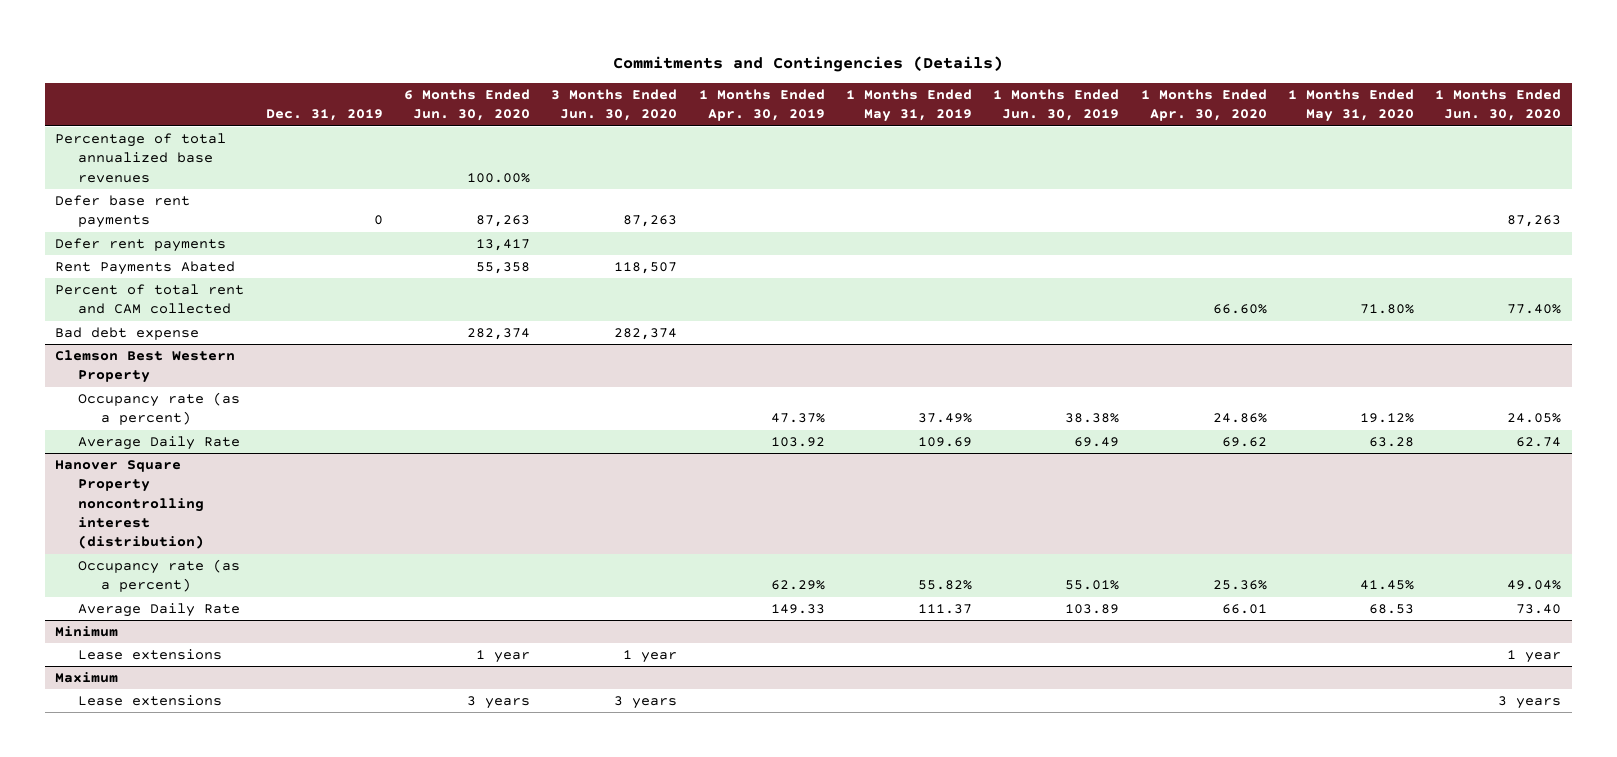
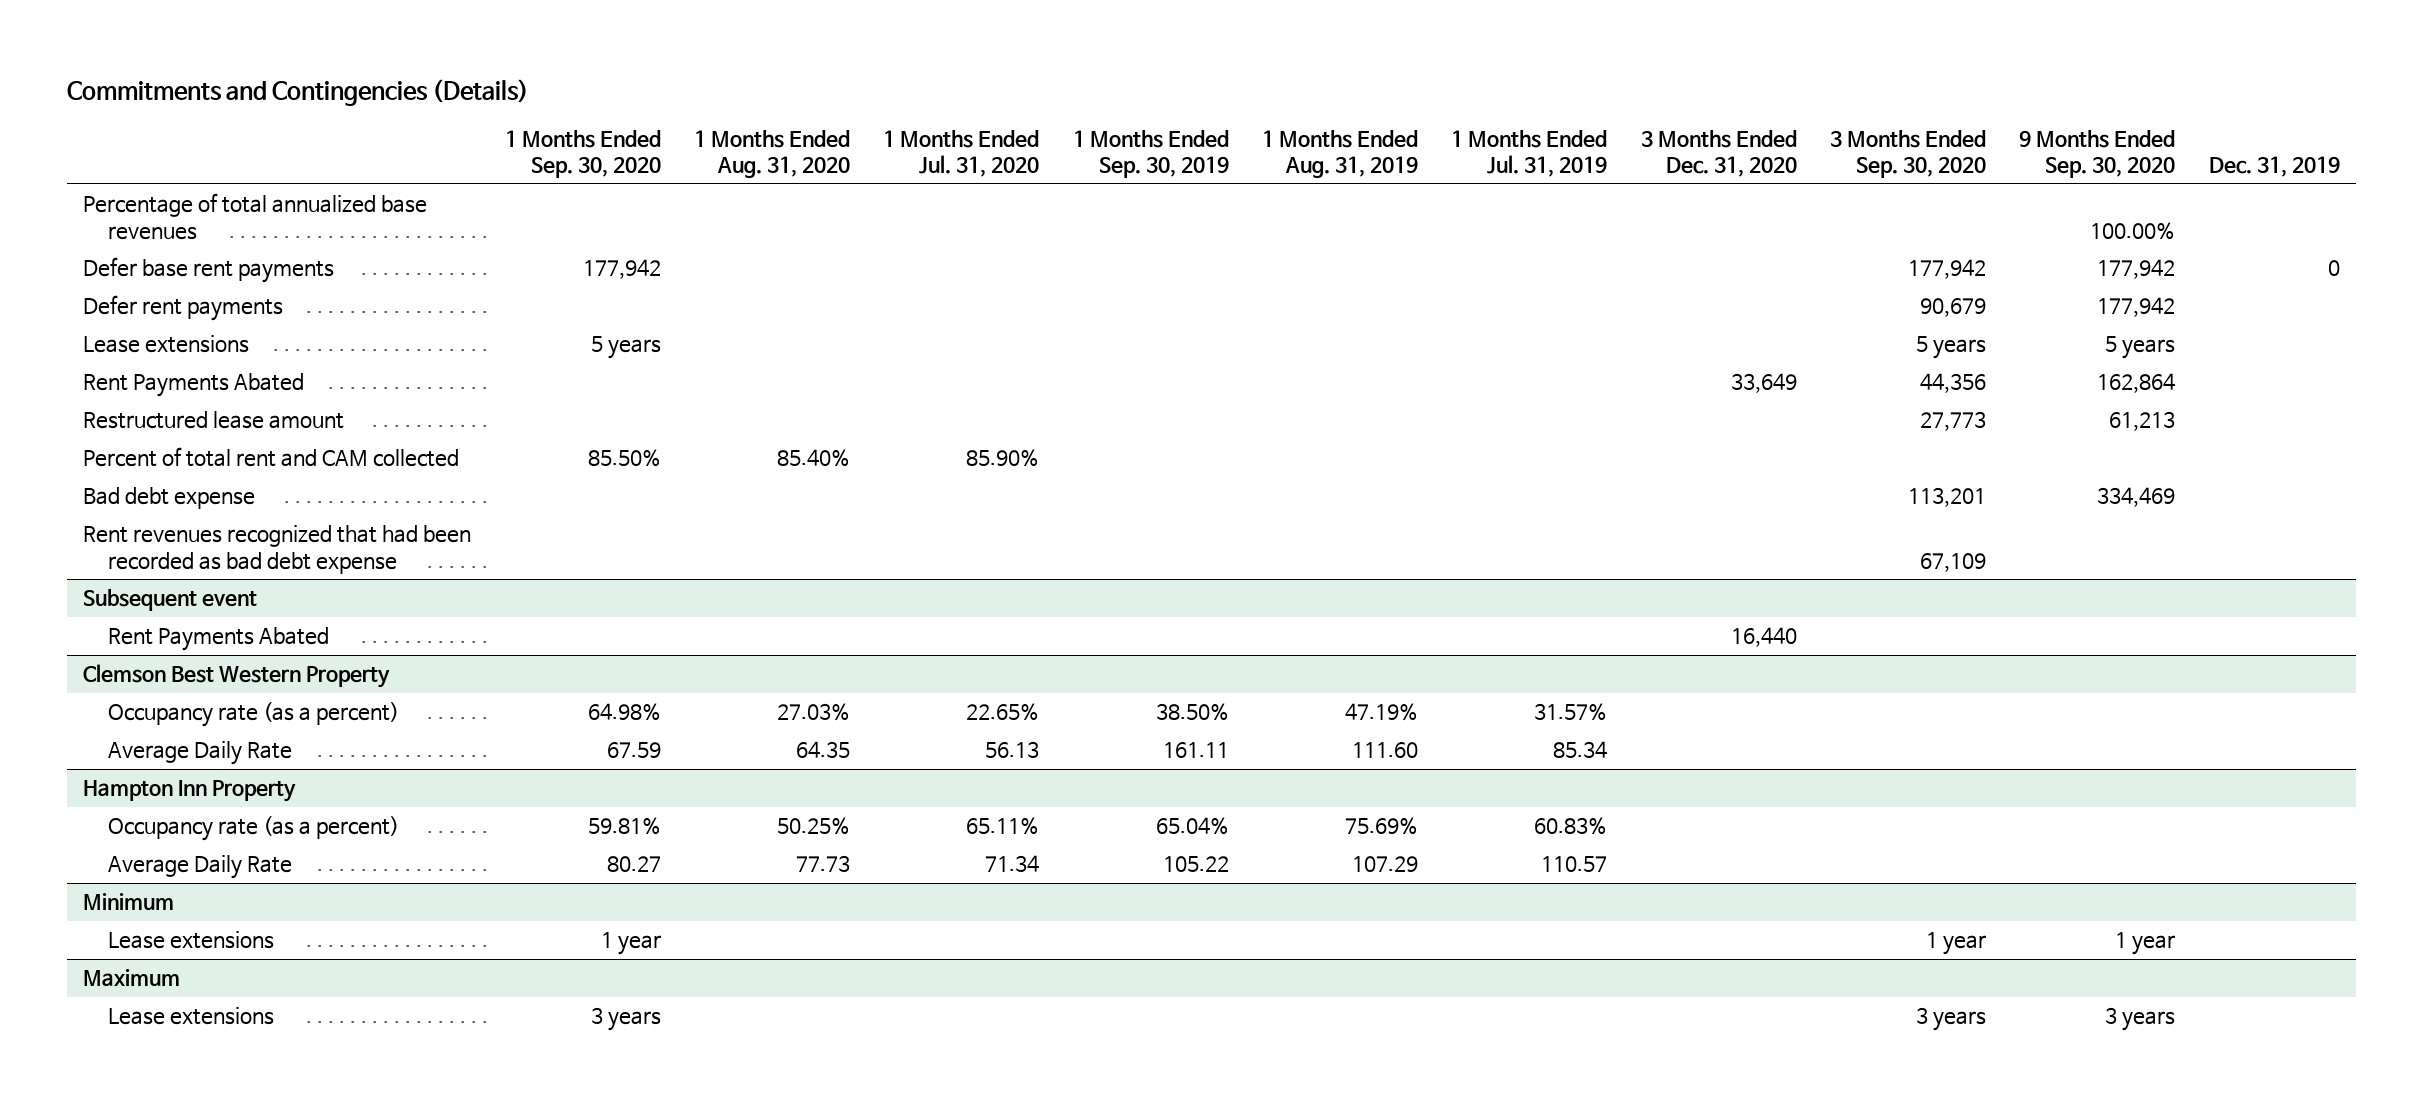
[404,89,531,122] 6 Months Ended Jun. 30, 2020 -> none
[551,89,678,122] 3 Months Ended Jun. 30, 2020 -> none
[698,89,825,122] 1 Months Ended Apr. 30, 2019 -> none
[846,89,973,123] 1 Months Ended May 31, 2019 -> none
[993,89,1120,122] 1 Months Ended Jun. 30, 2019 -> none
[1140,89,1267,122] 1 Months Ended Apr. 30, 2020 -> none
[1288,89,1415,123] 1 Months Ended May 31, 2020 -> none
[1435,89,1562,122] 1 Months Ended Jun. 30, 2020 -> none
none -> [504,129,661,179] 1 Months Ended Sep. 30, 2020
none -> [693,129,850,179] 1 Months Ended Aug. 31, 2020
none -> [883,129,1040,178] 1 Months Ended Jul. 31, 2020
none -> [1072,129,1229,179] 1 Months Ended Sep. 30, 2019
none -> [1261,129,1418,179] 1 Months Ended Aug. 31, 2019
none -> [1451,129,1608,178] 1 Months Ended Jul. 31, 2019
none -> [1640,129,1797,178] 3 Months Ended Dec. 31, 2020
none -> [1829,129,1986,179] 3 Months Ended Sep. 30, 2020
none -> [2019,129,2176,179] 9 Months Ended Sep. 30, 2020
none -> [83,335,250,354] Lease extensions
none -> [83,411,345,430] Restructured lease amount
none -> [83,525,472,574] Rent revenues recognized that had been recorded as bad debt expense
none -> [83,589,258,612] Subsequent event
none -> [107,627,329,652] Rent Payments Abated
[55,460,205,550] Hanover Square Property noncontrolling interest (distribution) -> [83,780,297,803] Hampton Inn Property

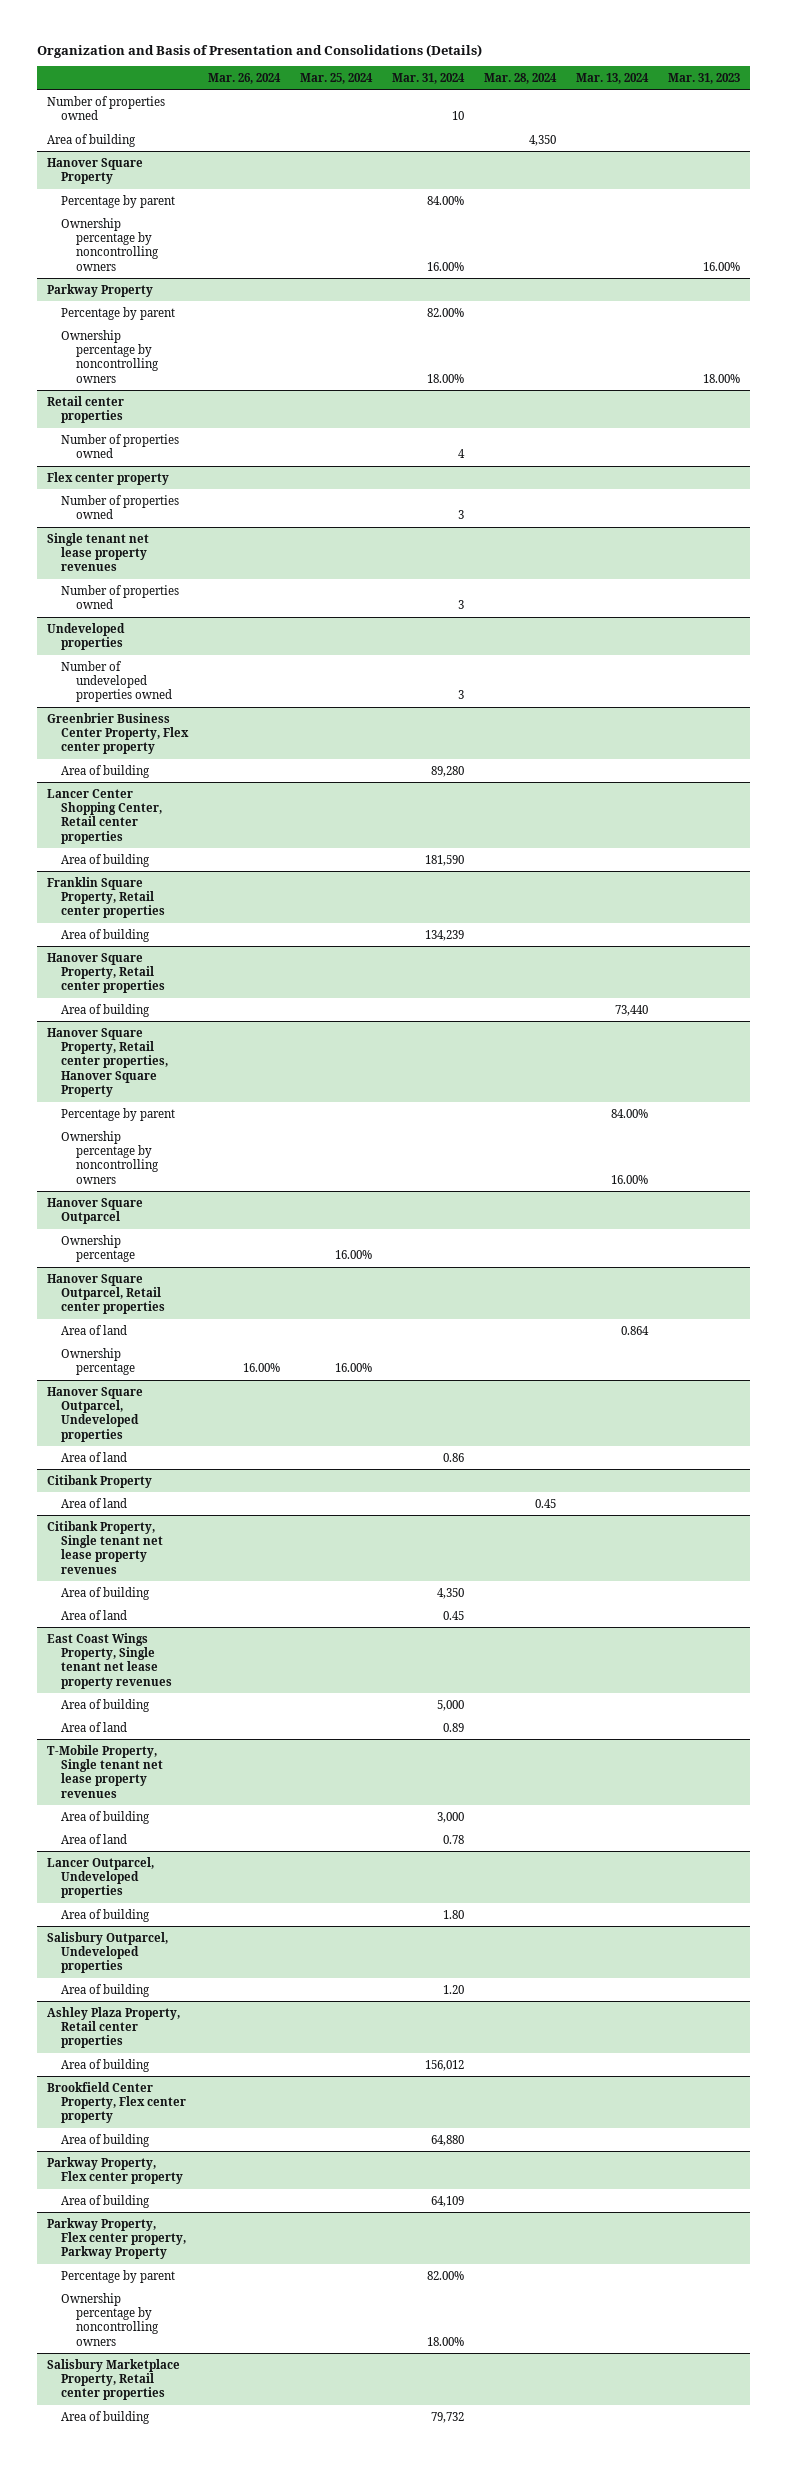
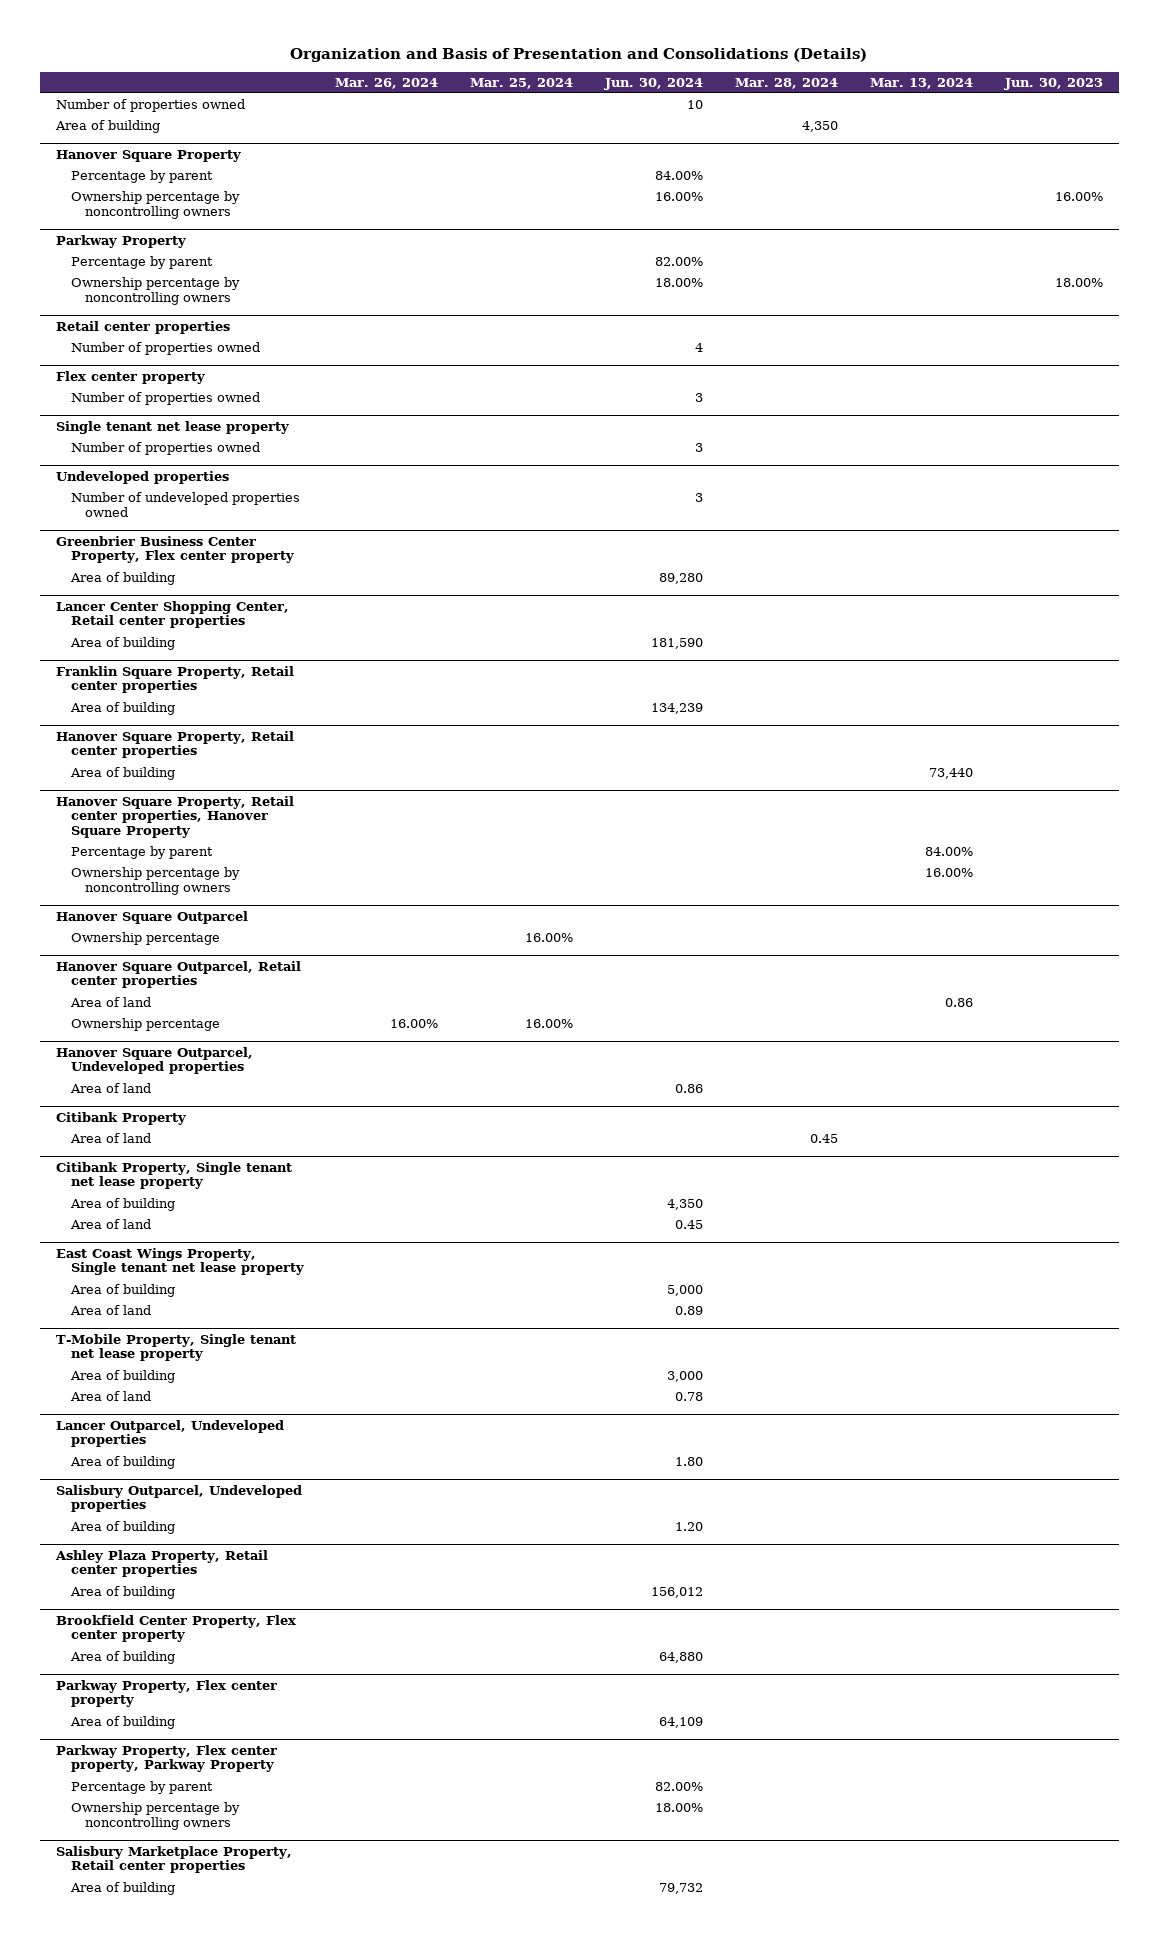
[392,72,466,84] Mar. 31, 2024 -> none
[668,72,741,84] Mar. 31, 2023 -> none
none -> [604,77,704,90] Jun. 30, 2024
none -> [1003,77,1103,90] Jun. 30, 2023
[46,532,149,572] Single tenant net lease property revenues -> [55,420,289,434] Single tenant net lease property
[621,1325,650,1335] 0.864 -> [944,998,973,1008] 0.86
[46,1520,164,1574] Citibank Property, Single tenant net lease property revenues -> [55,1161,292,1190] Citibank Property, Single tenant net lease property
[46,1632,173,1689] East Coast Wings Property, Single tenant net lease property revenues -> [55,1247,304,1276] East Coast Wings Property, Single tenant net lease property
[46,1744,164,1798] T-Mobile Property, Single tenant net lease property revenues -> [55,1333,296,1362] T-Mobile Property, Single tenant net lease property

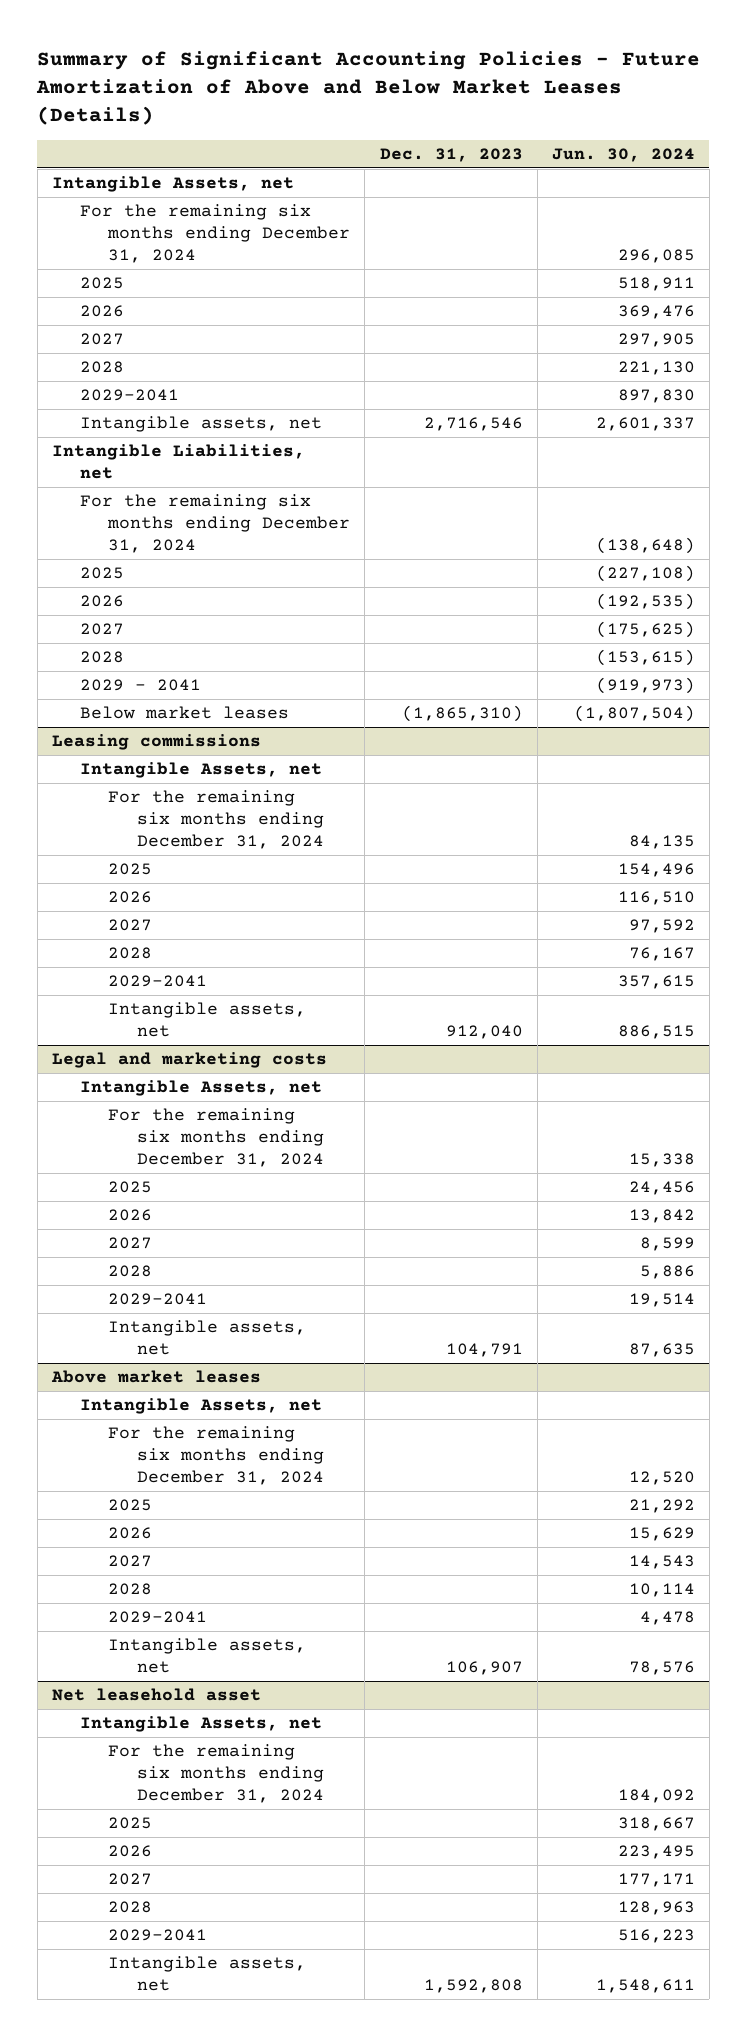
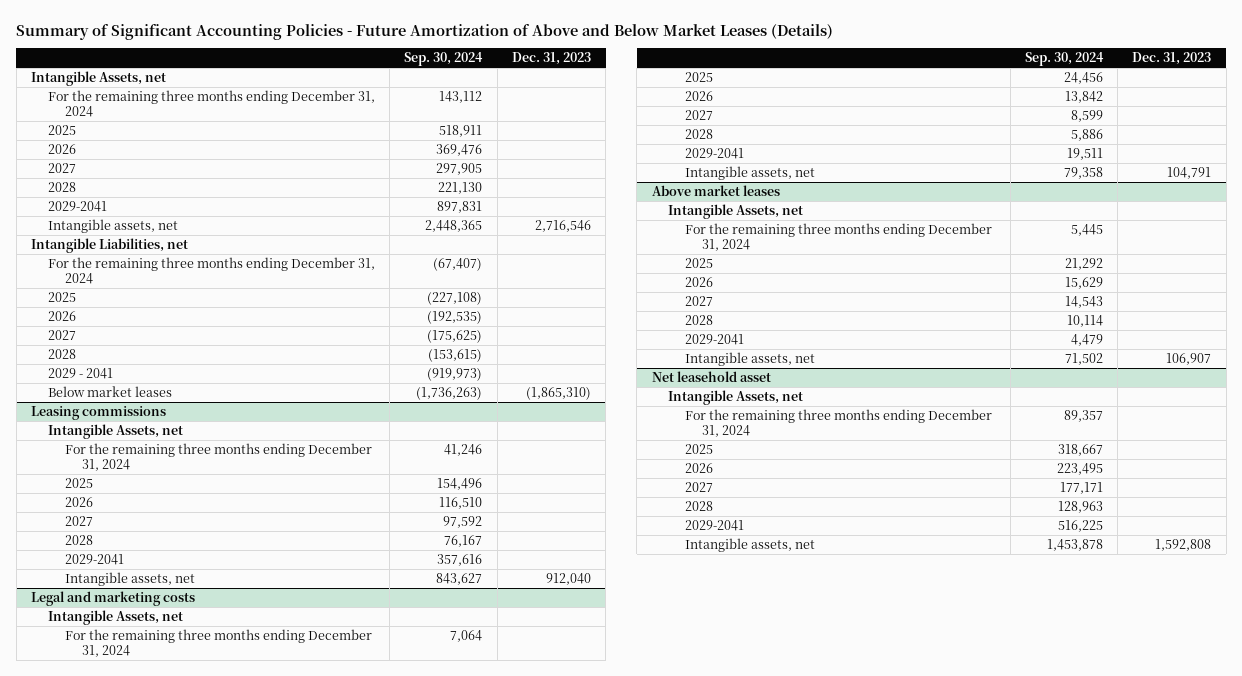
[551,147,695,162] Jun. 30, 2024 -> none
none -> [404,52,484,67] Sep. 30, 2024
[80,204,351,263] For the remaining six months ending December 31, 2024 -> [47,90,375,117] For the remaining three months ending December 31, 2024
[80,494,351,553] For the remaining six months ending December 31, 2024 -> [47,257,375,284] For the remaining three months ending December 31, 2024
[108,790,324,849] For the remaining six months ending December 31, 2024 -> [64,443,372,471] For the remaining three months ending December 31, 2024
[108,1108,324,1167] For the remaining six months ending December 31, 2024 -> [64,629,372,657] For the remaining three months ending December 31, 2024
[108,1426,324,1485] For the remaining six months ending December 31, 2024 -> [685,223,993,251] For the remaining three months ending December 31, 2024
[108,1744,324,1803] For the remaining six months ending December 31, 2024 -> [685,409,993,437] For the remaining three months ending December 31, 2024

